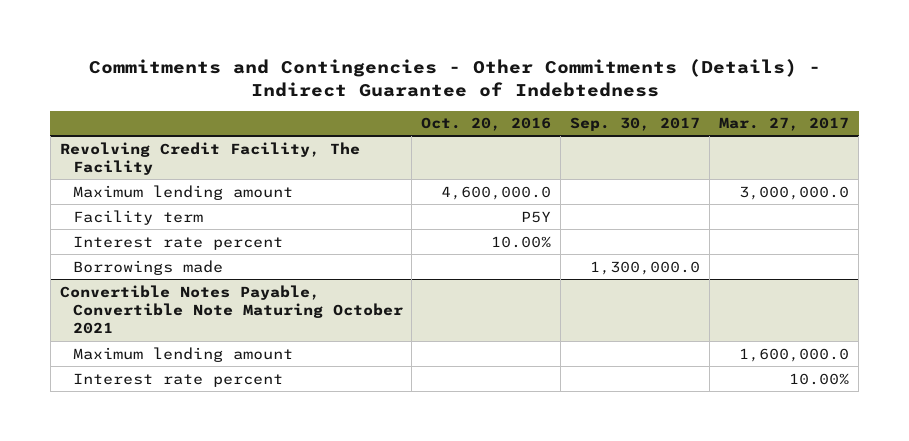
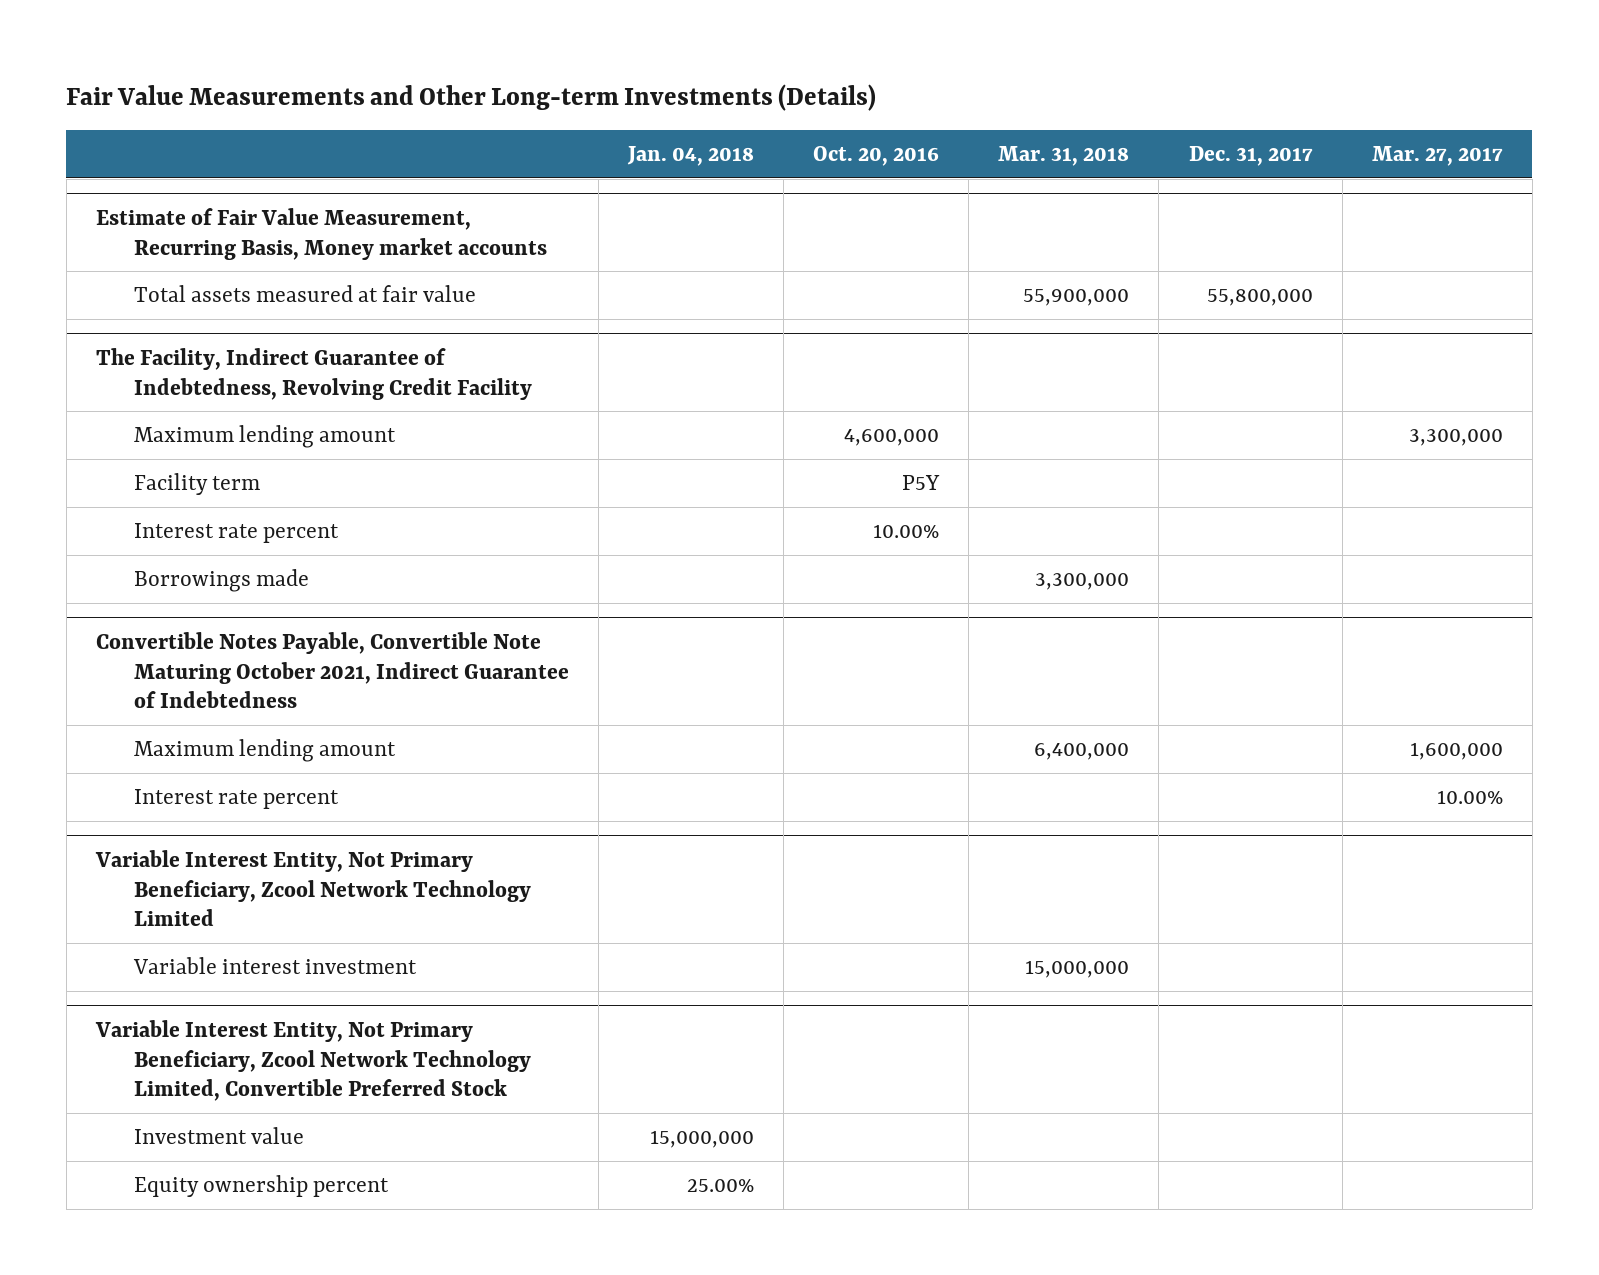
[88,59,821,97] Commitments and Contingencies - Other Commitments (Details) - Indirect Guarantee of Indebtedness -> [66,84,877,112] Fair Value Measurements and Other Long-term Investments (Details)
[570,117,701,132] Sep. 30, 2017 -> none
none -> [626,146,754,167] Jan. 04, 2018
none -> [998,146,1130,167] Mar. 31, 2018
none -> [1188,146,1313,167] Dec. 31, 2017
none -> [95,207,547,260] Estimate of Fair Value Measurement, Recurring Basis, Money market accounts
none -> [133,285,476,303] Total assets measured at fair value
[59,141,360,176] Revolving Credit Facility, The Facility -> [95,347,532,400] The Facility, Indirect Guarantee of Indebtedness, Revolving Credit Facility
[441,185,552,200] 4,600,000.0 -> [844,429,940,447] 4,600,000
[739,185,850,200] 3,000,000.0 -> [1408,429,1503,447] 3,300,000
[59,284,403,335] Convertible Notes Payable, Convertible Note Maturing October 2021 -> [95,631,569,709] Convertible Notes Payable, Convertible Note Maturing October 2021, Indirect Guarantee of Indebtedness
[739,347,850,362] 1,600,000.0 -> [1409,742,1503,761] 1,600,000
none -> [94,849,531,927] Variable Interest Entity, Not Primary Beneficiary, Zcool Network Technology Limited
none -> [132,957,417,975] Variable interest investment
none -> [94,1019,531,1102] Variable Interest Entity, Not Primary Beneficiary, Zcool Network Technology Limited, Convertible Preferred Stock
none -> [133,1127,304,1145] Investment value
none -> [133,1175,389,1198] Equity ownership percent

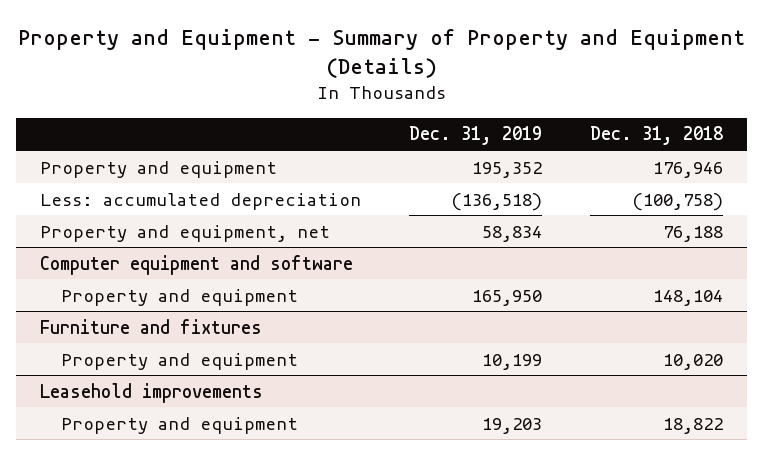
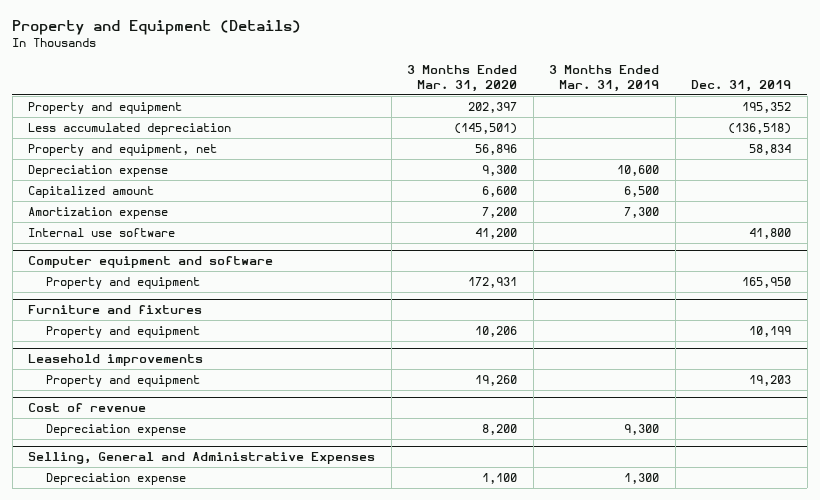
[17,29,745,79] Property and Equipment - Summary of Property and Equipment (Details) -> [12,20,302,36] Property and Equipment (Details)
[589,126,723,146] Dec. 31, 2018 -> none
none -> [407,65,518,92] 3 Months Ended Mar. 31, 2020
none -> [549,65,660,92] 3 Months Ended Mar. 31, 2019
[40,192,362,210] Less: accumulated depreciation -> [28,122,232,135] Less accumulated depreciation
none -> [28,164,169,177] Depreciation expense
none -> [28,185,155,198] Capitalized amount
none -> [28,206,169,219] Amortization expense
none -> [28,227,176,237] Internal use software
none -> [28,403,147,413] Cost of revenue
none -> [46,423,187,436] Depreciation expense
none -> [28,452,376,465] Selling, General and Administrative Expenses
none -> [46,472,187,485] Depreciation expense

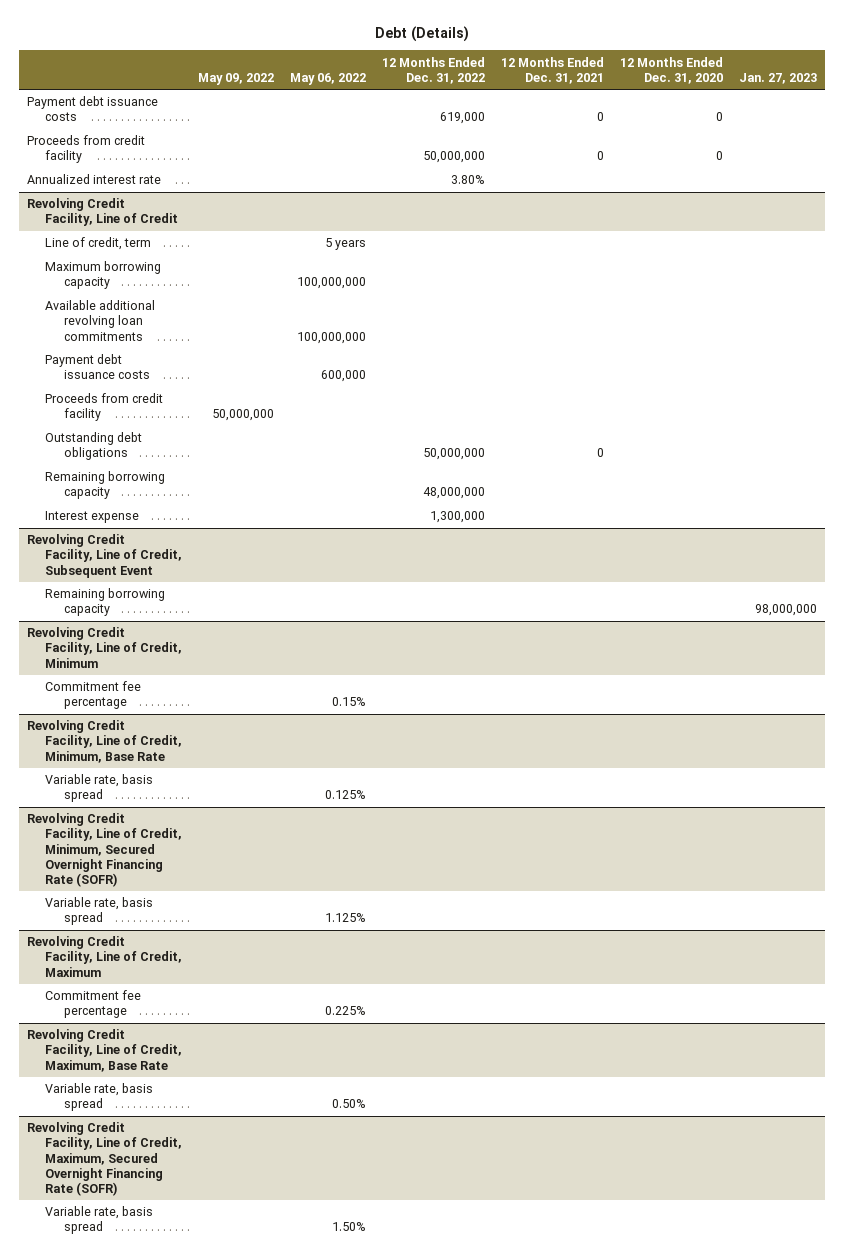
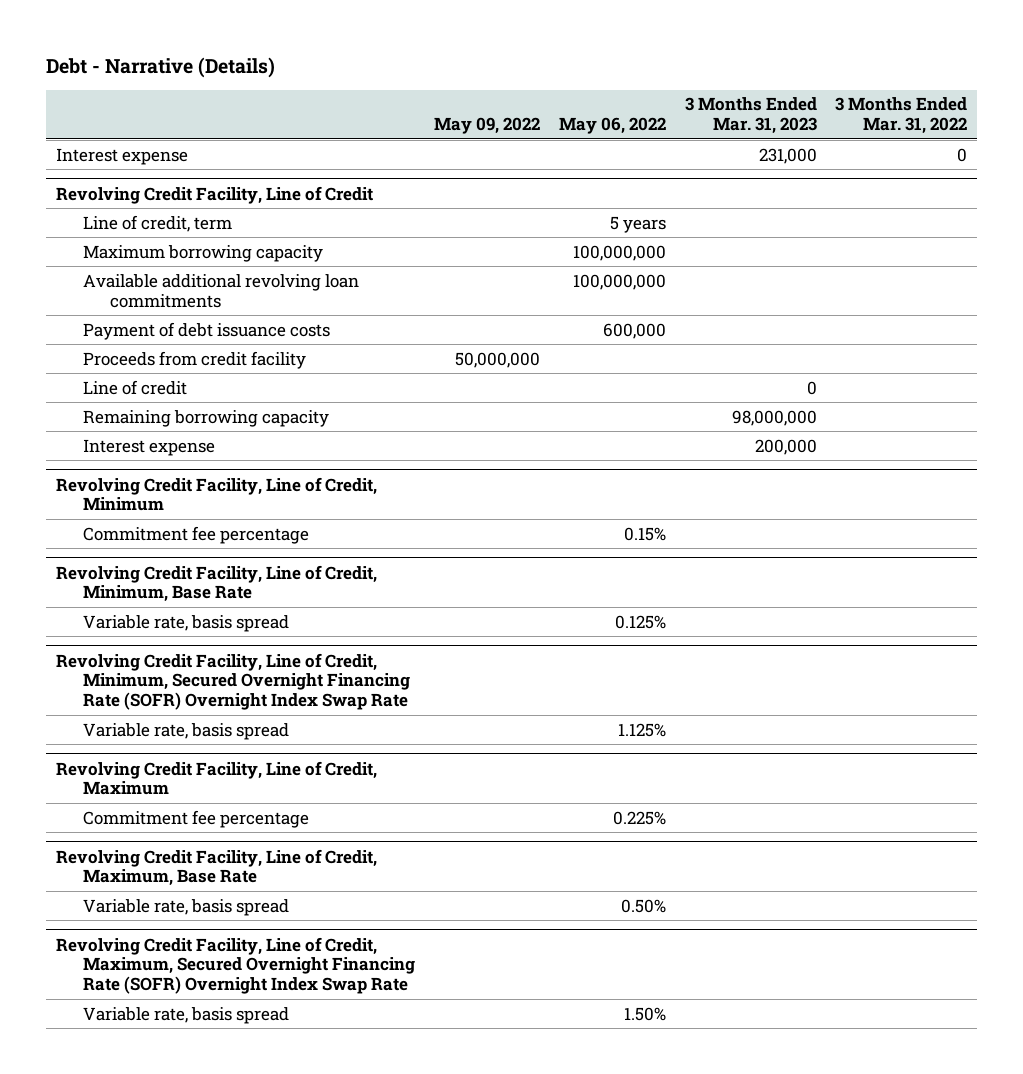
[374,26,469,43] Debt (Details) -> [46,56,276,78] Debt - Narrative (Details)
[381,56,485,84] 12 Months Ended Dec. 31, 2022 -> none
[500,56,604,84] 12 Months Ended Dec. 31, 2021 -> none
[619,56,723,84] 12 Months Ended Dec. 31, 2020 -> none
[738,72,817,84] Jan. 27, 2023 -> none
none -> [684,97,817,135] 3 Months Ended Mar. 31, 2023
none -> [835,97,968,135] 3 Months Ended Mar. 31, 2022
[26,96,158,122] Payment debt issuance costs -> none
[26,135,145,164] Proceeds from credit facility -> none
[26,174,161,185] Annualized interest rate -> none
none -> [55,147,188,165] Interest expense
[45,354,150,380] Payment debt issuance costs -> [82,321,330,340] Payment of debt issuance costs
[45,432,143,461] Outstanding debt obligations -> none
none -> [82,379,187,395] Line of credit
[26,534,183,578] Revolving Credit Facility, Line of Credit, Subsequent Event -> none
[45,588,166,617] Remaining borrowing capacity -> none
[26,813,183,887] Revolving Credit Facility, Line of Credit, Minimum, Secured Overnight Financing Rate (SOFR) -> [55,652,410,711] Revolving Credit Facility, Line of Credit, Minimum, Secured Overnight Financing Rate (SOFR) Overnight Index Swap Rate
[26,1122,183,1196] Revolving Credit Facility, Line of Credit, Maximum, Secured Overnight Financing Rate (SOFR) -> [55,936,415,995] Revolving Credit Facility, Line of Credit, Maximum, Secured Overnight Financing Rate (SOFR) Overnight Index Swap Rate

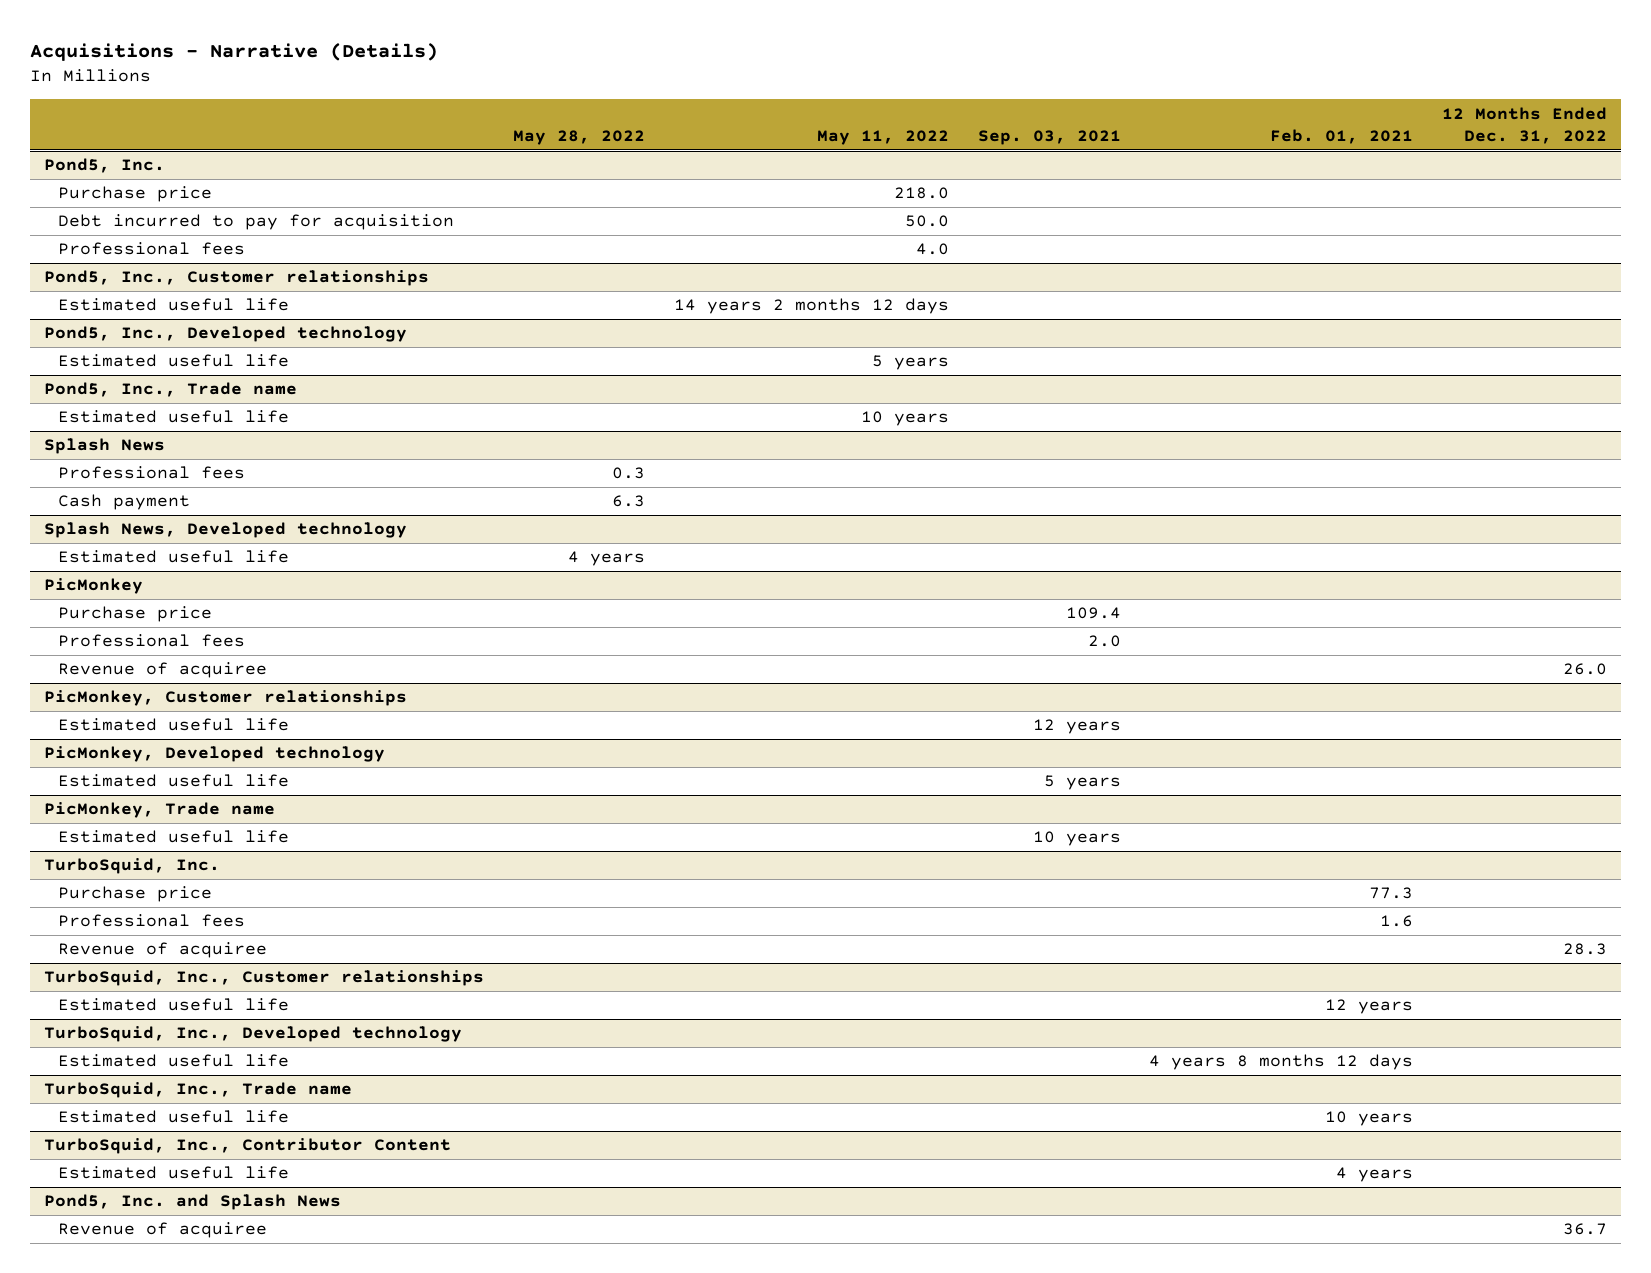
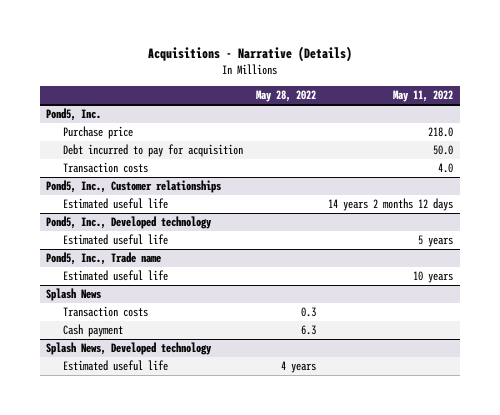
[977,129,1121,145] Sep. 03, 2021 -> none
[1270,128,1414,144] Feb. 01, 2021 -> none
[1442,106,1608,144] 12 Months Ended Dec. 31, 2022 -> none
[57,242,245,256] Professional fees -> [63,162,149,174] Transaction costs
[57,466,245,480] Professional fees -> [63,306,149,318] Transaction costs
[44,578,144,595] PicMonkey -> none
[57,606,212,623] Purchase price -> none
[57,634,245,648] Professional fees -> none
[57,662,267,679] Revenue of acquiree -> none
[44,690,408,707] PicMonkey, Customer relationships -> none
[57,718,289,732] Estimated useful life -> none
[44,746,386,763] PicMonkey, Developed technology -> none
[57,774,289,788] Estimated useful life -> none
[44,802,276,819] PicMonkey, Trade name -> none
[57,830,289,844] Estimated useful life -> none
[44,858,221,875] TurboSquid, Inc. -> none
[57,886,212,903] Purchase price -> none
[57,914,245,928] Professional fees -> none
[57,942,267,959] Revenue of acquiree -> none
[44,970,485,987] TurboSquid, Inc., Customer relationships -> none
[57,998,289,1012] Estimated useful life -> none
[44,1026,463,1043] TurboSquid, Inc., Developed technology -> none
[57,1054,289,1068] Estimated useful life -> none
[44,1082,353,1099] TurboSquid, Inc., Trade name -> none
[57,1110,289,1124] Estimated useful life -> none
[44,1138,452,1155] TurboSquid, Inc., Contributor Content -> none
[57,1166,289,1180] Estimated useful life -> none
[44,1194,342,1211] Pond5, Inc. and Splash News -> none
[57,1222,267,1239] Revenue of acquiree -> none

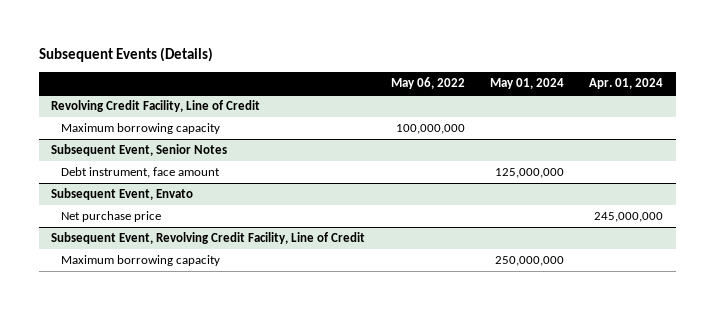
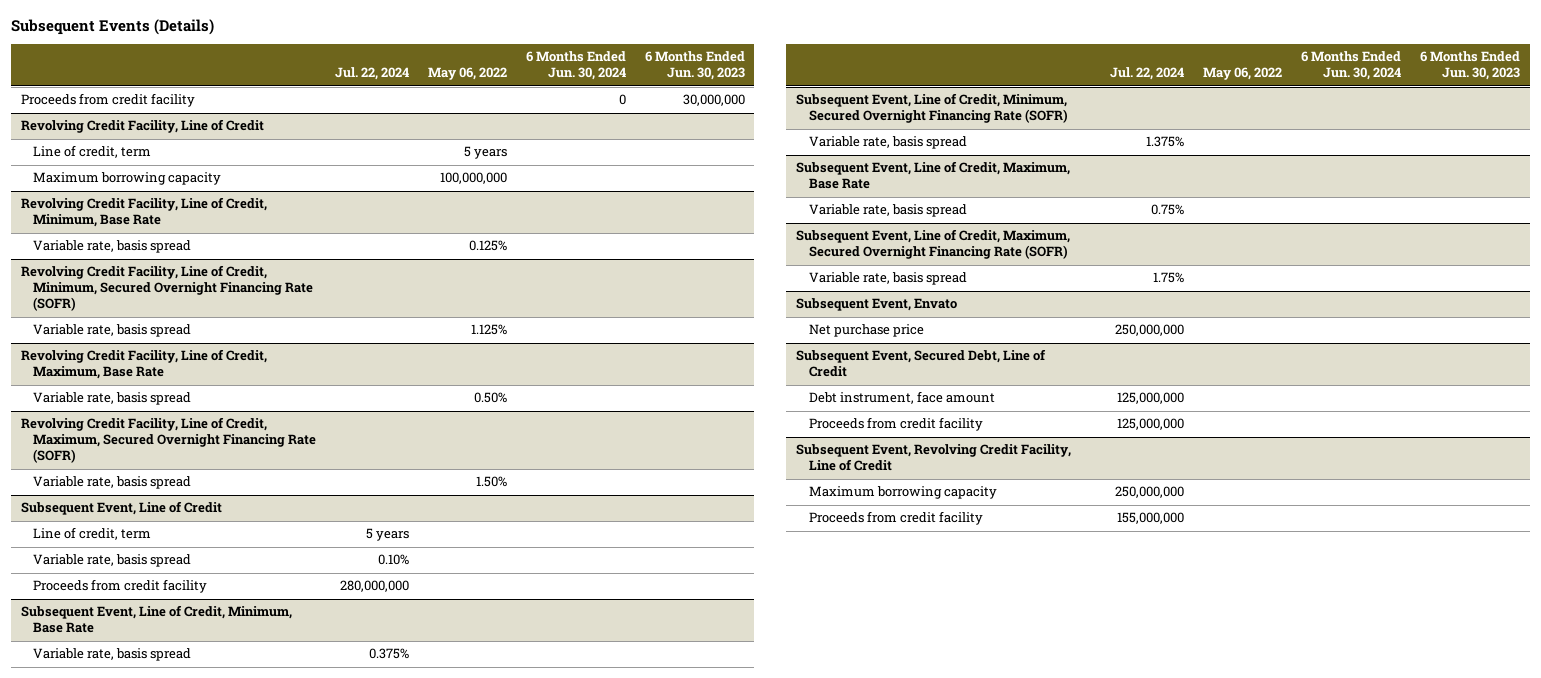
[489,78,564,90] May 01, 2024 -> none
[589,78,664,90] Apr. 01, 2024 -> none
none -> [335,67,410,81] Jul. 22, 2024
none -> [526,51,627,81] 6 Months Ended Jun. 30, 2024
none -> [644,51,745,81] 6 Months Ended Jun. 30, 2023
none -> [20,93,195,108] Proceeds from credit facility
none -> [33,145,152,159] Line of credit, term
[51,144,228,157] Subsequent Event, Senior Notes -> none
[61,167,221,179] Debt instrument, face amount -> none
none -> [20,197,267,228] Revolving Credit Facility, Line of Credit, Minimum, Base Rate
none -> [33,240,192,254] Variable rate, basis spread
none -> [20,265,314,312] Revolving Credit Facility, Line of Credit, Minimum, Secured Overnight Financing Rate (SOFR)
none -> [33,324,192,338] Variable rate, basis spread
none -> [20,349,267,380] Revolving Credit Facility, Line of Credit, Maximum, Base Rate
none -> [33,392,192,406] Variable rate, basis spread
none -> [20,417,317,464] Revolving Credit Facility, Line of Credit, Maximum, Secured Overnight Financing Rate (SOFR)
none -> [33,476,192,490] Variable rate, basis spread
none -> [20,501,222,516] Subsequent Event, Line of Credit
none -> [33,527,152,541] Line of credit, term
none -> [33,554,192,568] Variable rate, basis spread
none -> [33,579,208,594] Proceeds from credit facility
none -> [20,605,292,634] Subsequent Event, Line of Credit, Minimum, Base Rate
none -> [33,648,192,662] Variable rate, basis spread
none -> [795,93,1068,124] Subsequent Event, Line of Credit, Minimum, Secured Overnight Financing Rate (SOFR)
none -> [808,136,967,150] Variable rate, basis spread
none -> [795,161,1070,190] Subsequent Event, Line of Credit, Maximum, Base Rate
none -> [808,204,967,218] Variable rate, basis spread
none -> [795,229,1070,260] Subsequent Event, Line of Credit, Maximum, Secured Overnight Financing Rate (SOFR)
none -> [808,272,967,286] Variable rate, basis spread
none -> [795,349,1046,378] Subsequent Event, Secured Debt, Line of Credit
none -> [808,391,995,405] Debt instrument, face amount
none -> [808,417,983,432] Proceeds from credit facility
none -> [808,511,983,526] Proceeds from credit facility

